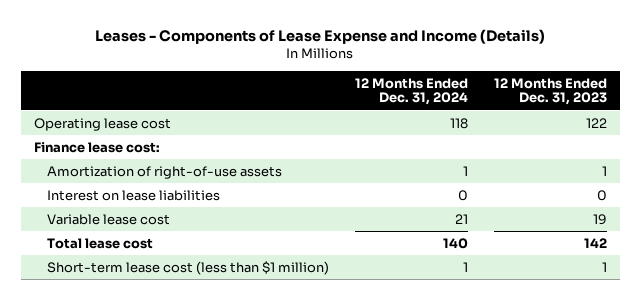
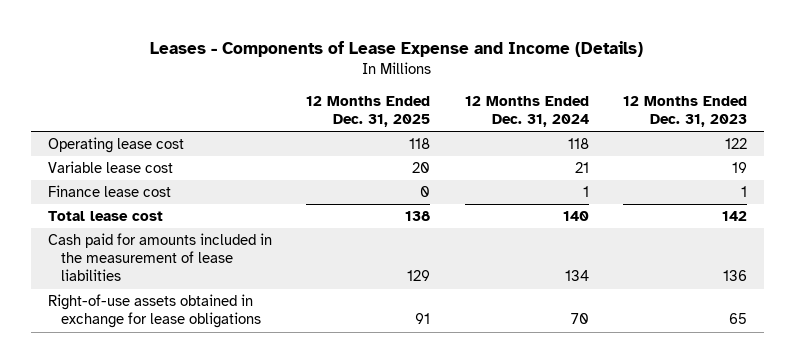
none -> [306,96,431,128] 12 Months Ended Dec. 31, 2025
[33,141,160,153] Finance lease cost: -> none
[47,165,283,179] Amortization of right-of-use assets -> none
[47,189,221,201] Interest on lease liabilities -> none
none -> [47,185,171,198] Finance lease cost
[47,260,330,275] Short-term lease cost (less than $1 million) -> none
none -> [47,233,272,282] Cash paid for amounts included in the measurement of lease liabilities
none -> [47,294,261,329] Right-of-use assets obtained in exchange for lease obligations

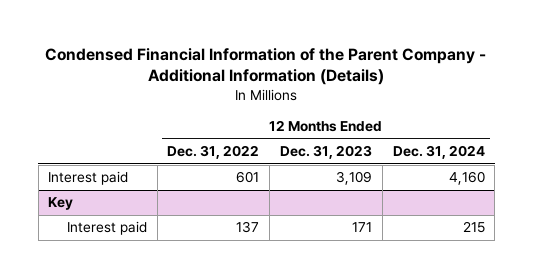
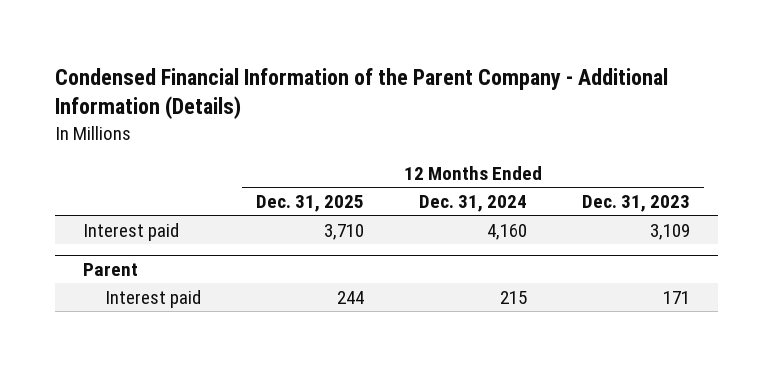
[167,145,260,160] Dec. 31, 2022 -> none
none -> [256,195,365,213] Dec. 31, 2025
[48,197,74,211] Key -> [82,262,138,276] Parent

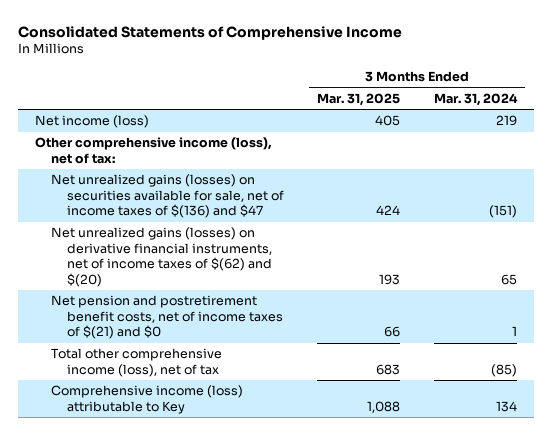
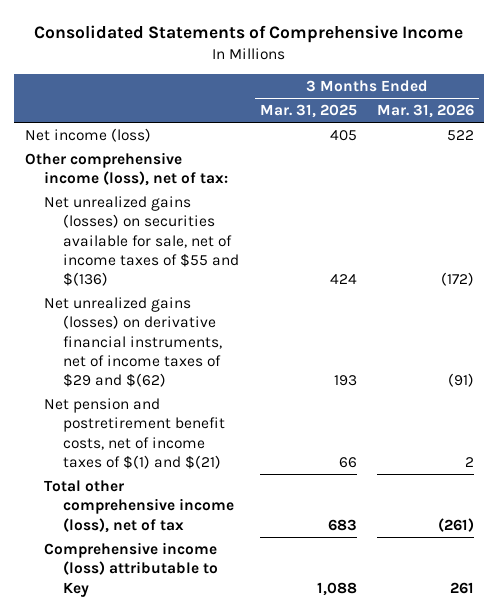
[433,92,518,106] Mar. 31, 2024 -> none
none -> [376,103,474,118] Mar. 31, 2026
[50,174,284,219] Net unrealized gains (losses) on securities available for sale, net of income taxes of $(136) and $47 -> [43,195,240,287] Net unrealized gains (losses) on securities available for sale, net of income taxes of $55 and $(136)
[50,227,272,287] Net unrealized gains (losses) on derivative financial instruments, net of income taxes of $(62) and $(20) -> [43,296,223,388] Net unrealized gains (losses) on derivative financial instruments, net of income taxes of $29 and $(62)
[50,295,283,340] Net pension and postretirement benefit costs, net of income taxes of $(21) and $0 -> [43,397,226,469] Net pension and postretirement benefit costs, net of income taxes of $(1) and $(21)

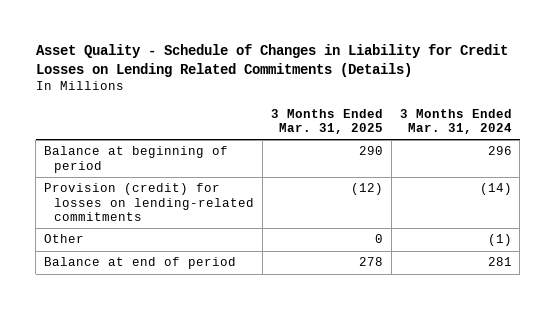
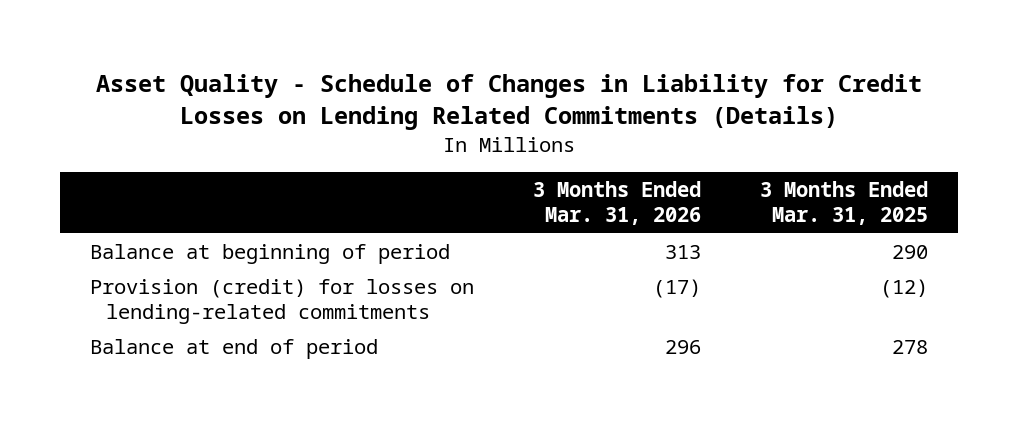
[399,108,512,135] 3 Months Ended Mar. 31, 2024 -> none
none -> [533,181,702,226] 3 Months Ended Mar. 31, 2026
[43,234,84,244] Other -> none

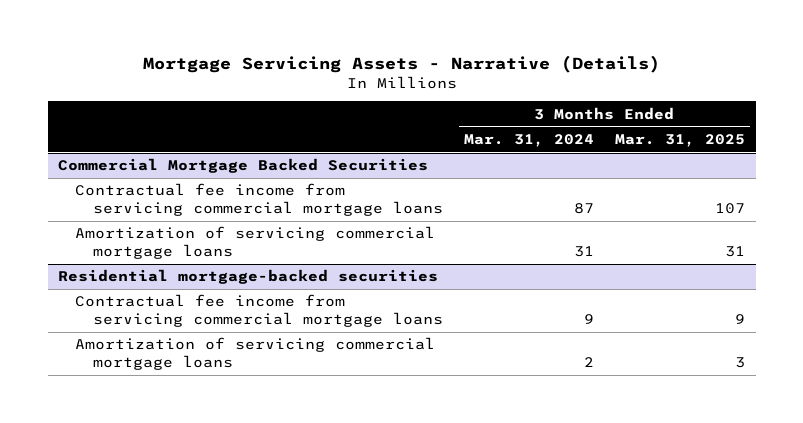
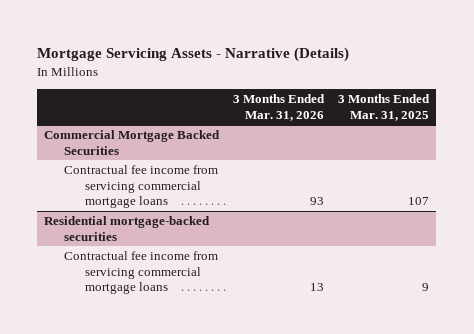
[463,133,594,147] Mar. 31, 2024 -> none
none -> [233,94,326,121] 3 Months Ended Mar. 31, 2026
[75,226,436,260] Amortization of servicing commercial mortgage loans -> none
[75,337,436,371] Amortization of servicing commercial mortgage loans -> none

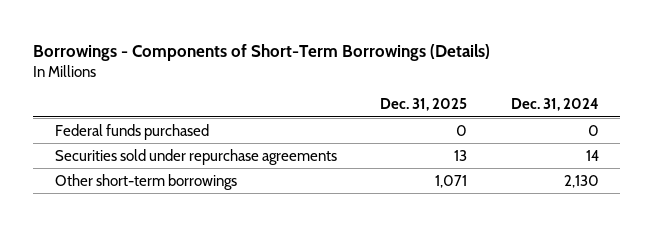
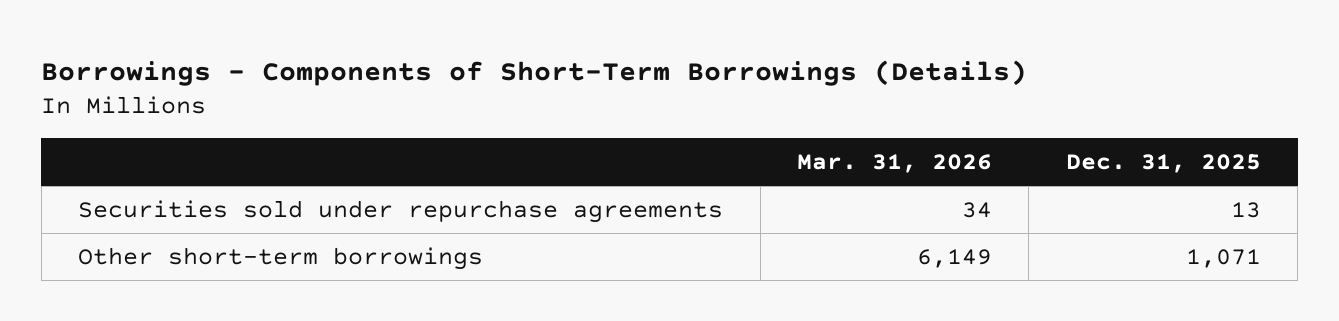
[510,98,599,112] Dec. 31, 2024 -> none
none -> [796,153,992,173] Mar. 31, 2026
[55,123,210,140] Federal funds purchased -> none

